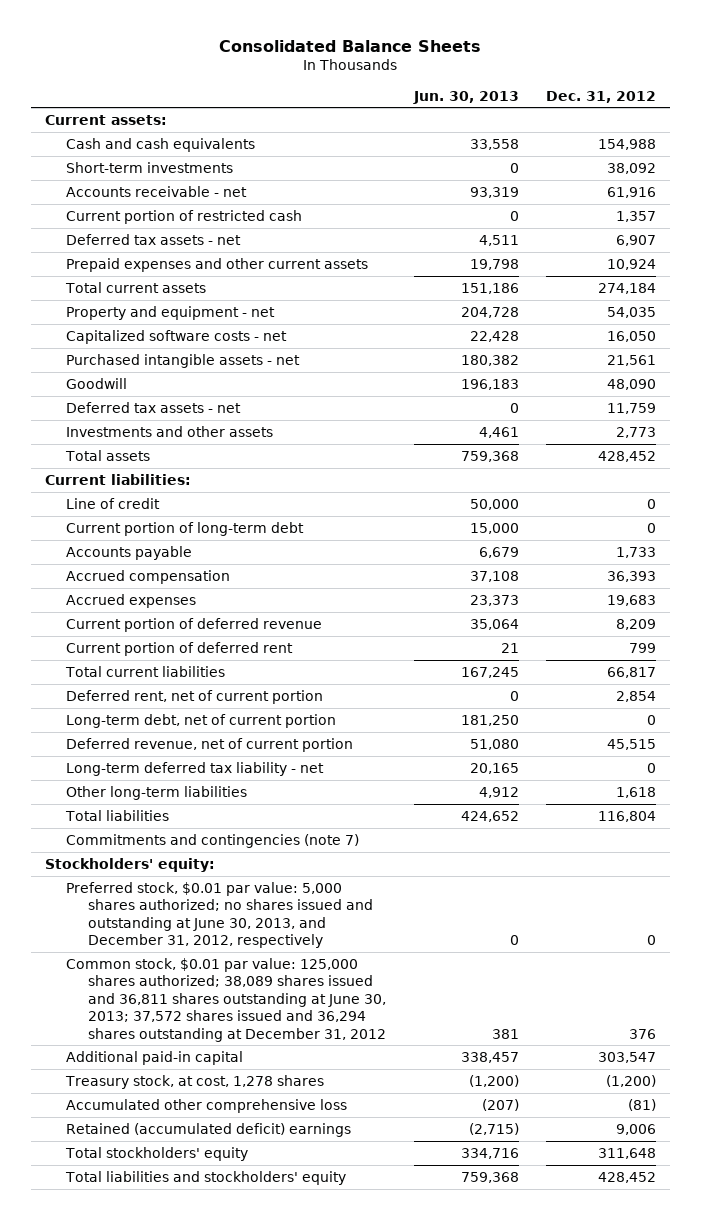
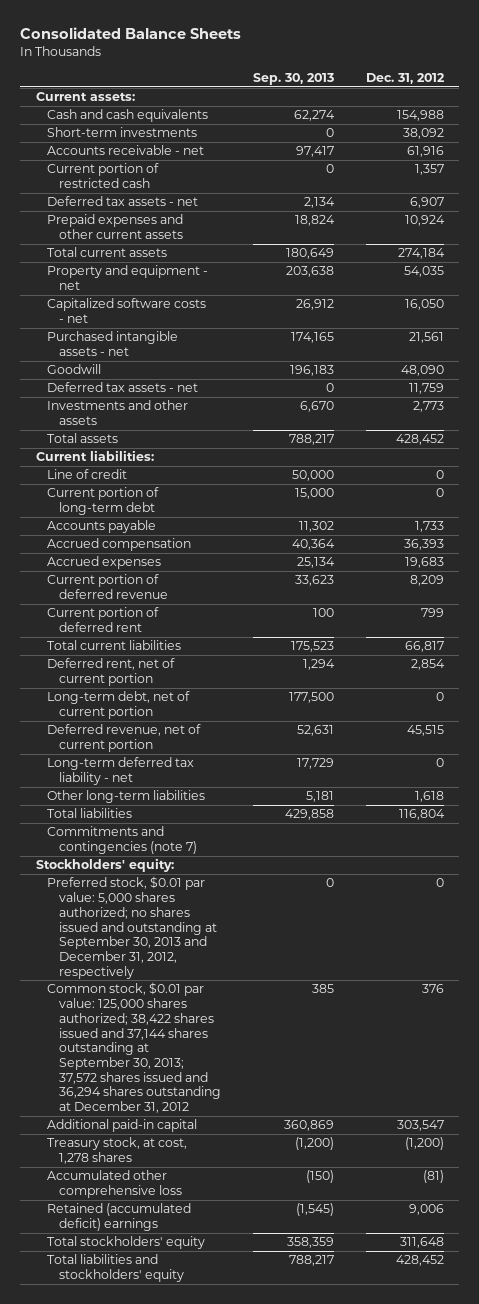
[412,90,519,104] Jun. 30, 2013 -> none
none -> [252,73,334,86] Sep. 30, 2013
[66,881,373,949] Preferred stock, $0.01 par value: 5,000 shares authorized; no shares issued and outstanding at June 30, 2013, and December 31, 2012, respectively -> [47,876,218,979] Preferred stock, $0.01 par value: 5,000 shares authorized; no shares issued and outstanding at September 30, 2013 and December 31, 2012, respectively
[66,957,386,1042] Common stock, $0.01 par value: 125,000 shares authorized; 38,089 shares issued and 36,811 shares outstanding at June 30, 2013; 37,572 shares issued and 36,294 shares outstanding at December 31, 2012 -> [47,982,222,1114] Common stock, $0.01 par value: 125,000 shares authorized; 38,422 shares issued and 37,144 shares outstanding at September 30, 2013; 37,572 shares issued and 36,294 shares outstanding at December 31, 2012

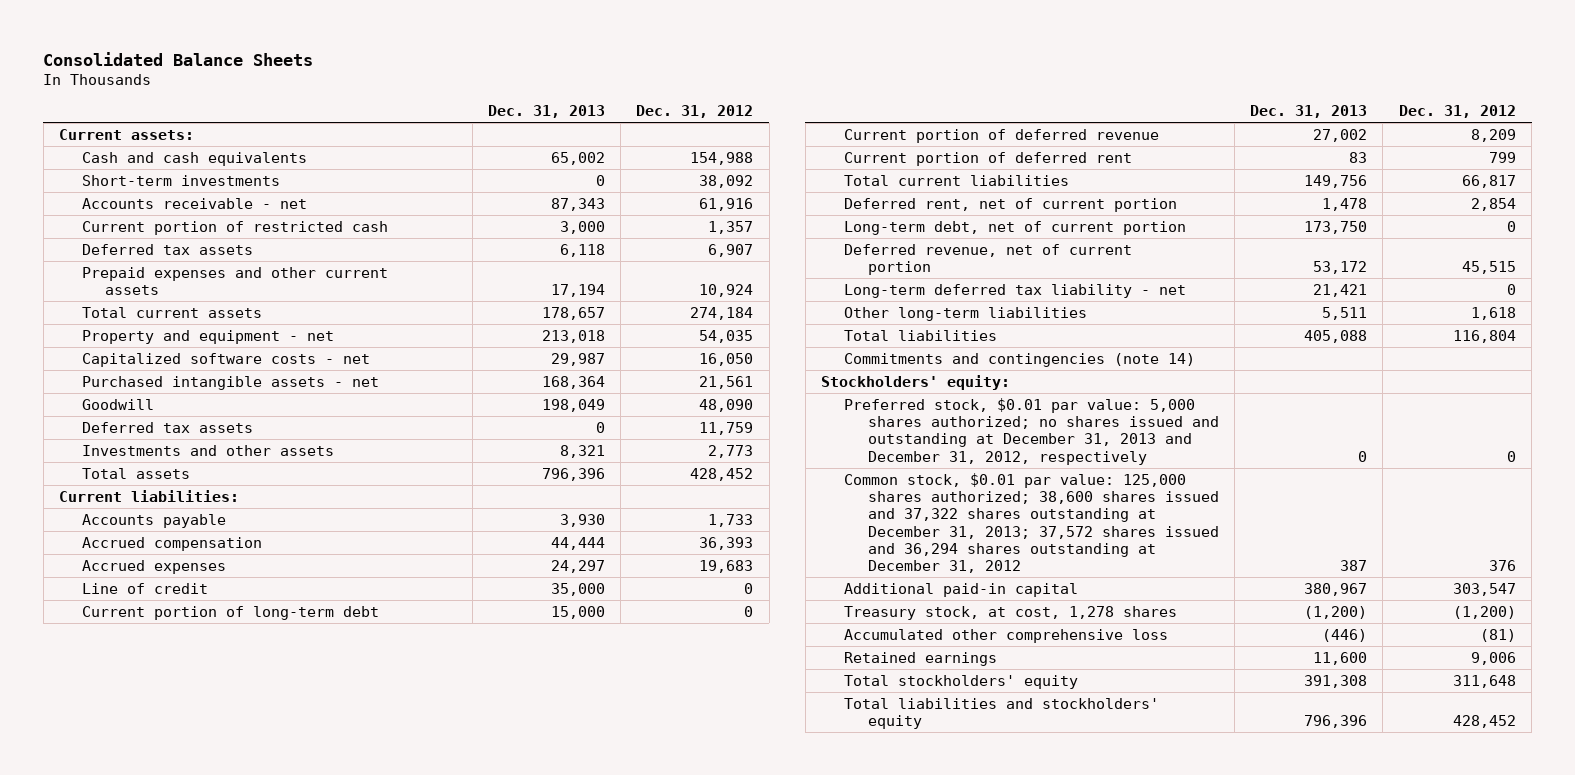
[252,73,334,86] Sep. 30, 2013 -> none
none -> [487,105,605,119] Dec. 31, 2013
[47,196,199,207] Deferred tax assets - net -> [82,243,254,255] Deferred tax assets
[47,382,199,393] Deferred tax assets - net -> [82,421,254,433] Deferred tax assets
[47,469,128,480] Line of credit -> [82,582,209,594] Line of credit
[47,487,160,516] Current portion of long-term debt -> [82,605,380,620] Current portion of long-term debt
[47,826,198,855] Commitments and contingencies (note 7) -> [844,352,1196,367] Commitments and contingencies (note 14)
[47,876,218,979] Preferred stock, $0.01 par value: 5,000 shares authorized; no shares issued and outstanding at September 30, 2013 and December 31, 2012, respectively -> [844,397,1219,465] Preferred stock, $0.01 par value: 5,000 shares authorized; no shares issued and outstanding at December 31, 2013 and December 31, 2012, respectively
[47,982,222,1114] Common stock, $0.01 par value: 125,000 shares authorized; 38,422 shares issued and 37,144 shares outstanding at September 30, 2013; 37,572 shares issued and 36,294 shares outstanding at December 31, 2012 -> [844,472,1219,574] Common stock, $0.01 par value: 125,000 shares authorized; 38,600 shares issued and 37,322 shares outstanding at December 31, 2013; 37,572 shares issued and 36,294 shares outstanding at December 31, 2012
[47,1203,192,1232] Retained (accumulated deficit) earnings -> [844,651,998,666] Retained earnings

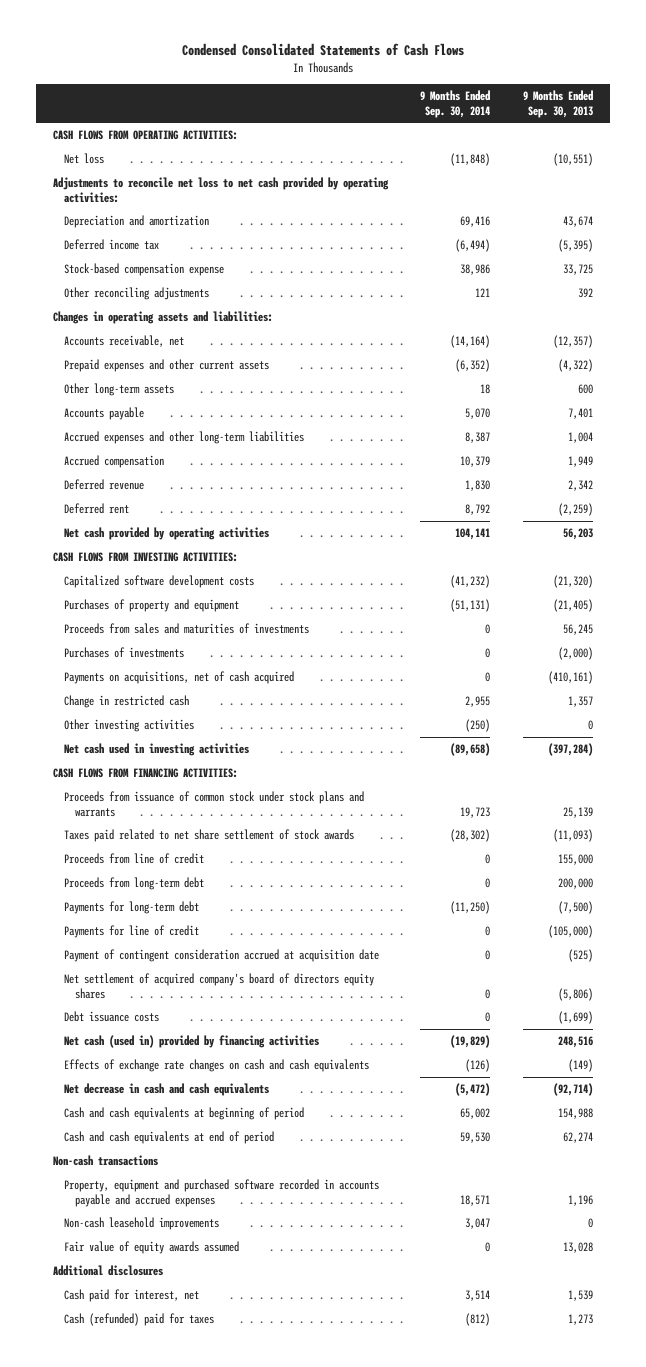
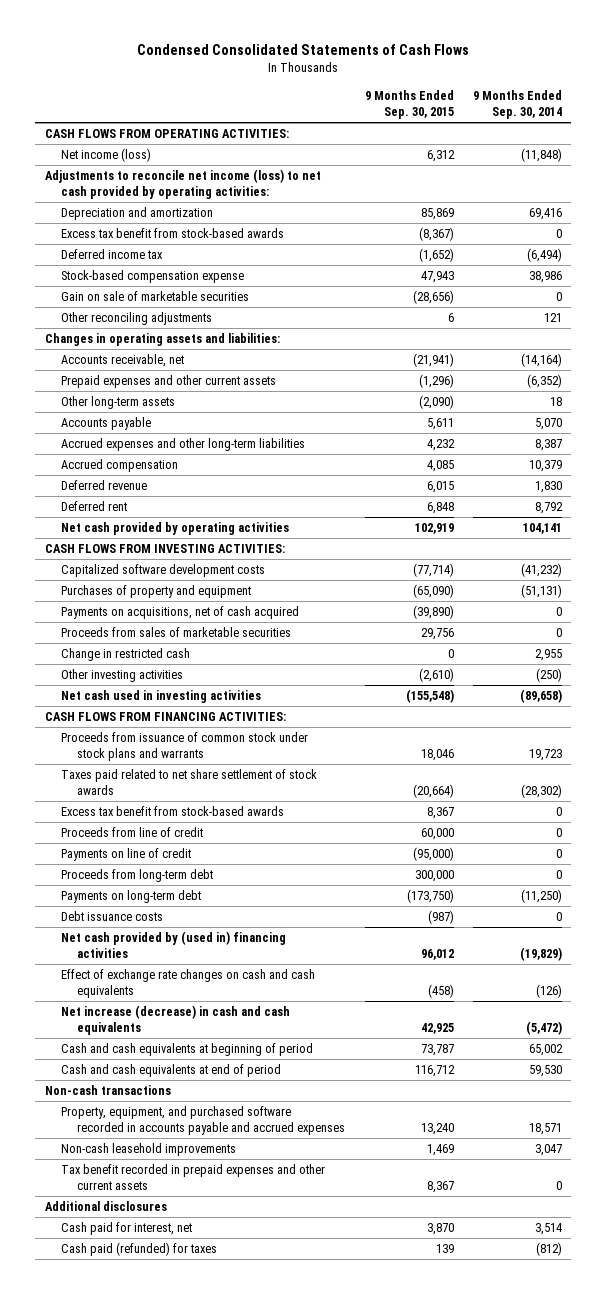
[523,89,594,118] 9 Months Ended Sep. 30, 2013 -> none
none -> [364,89,454,120] 9 Months Ended Sep. 30, 2015
[63,153,104,165] Net loss -> [61,147,152,162] Net income (loss)
[52,177,389,203] Adjustments to reconcile net loss to net cash provided by operating activities: -> [44,168,321,200] Adjustments to reconcile net income (loss) to net cash provided by operating activities:
none -> [61,227,285,238] Excess tax benefit from stock-based awards
none -> [61,290,250,301] Gain on sale of marketable securities
[63,623,309,635] Proceeds from sales and maturities of investments -> none
[63,647,184,659] Purchases of investments -> none
none -> [61,626,292,637] Proceeds from sales of marketable securities
none -> [61,805,285,816] Excess tax benefit from stock-based awards
none -> [61,847,192,861] Payments on line of credit
[63,925,199,939] Payments for line of credit -> none
[63,949,379,963] Payment of contingent consideration accrued at acquisition date -> none
[63,973,374,999] Net settlement of acquired company's board of directors equity shares -> none
[63,901,199,915] Payments for long-term debt -> [61,889,202,903] Payments on long-term debt
[63,1035,319,1049] Net cash (used in) provided by financing activities -> [61,930,287,959] Net cash provided by (used in) financing activities
[63,1059,369,1073] Effects of exchange rate changes on cash and cash equivalents -> [61,968,316,999] Effect of exchange rate changes on cash and cash equivalents
[63,1083,269,1097] Net decrease in cash and cash equivalents -> [61,1004,291,1036] Net increase (decrease) in cash and cash equivalents
[63,1179,379,1207] Property, equipment and purchased software recorded in accounts payable and accrued expenses -> [61,1105,346,1136] Property, equipment, and purchased software recorded in accounts payable and accrued expenses
[63,1241,239,1255] Fair value of equity awards assumed -> none
none -> [61,1163,326,1191] Tax benefit recorded in prepaid expenses and other current assets
[63,1313,214,1327] Cash (refunded) paid for taxes -> [61,1241,218,1256] Cash paid (refunded) for taxes

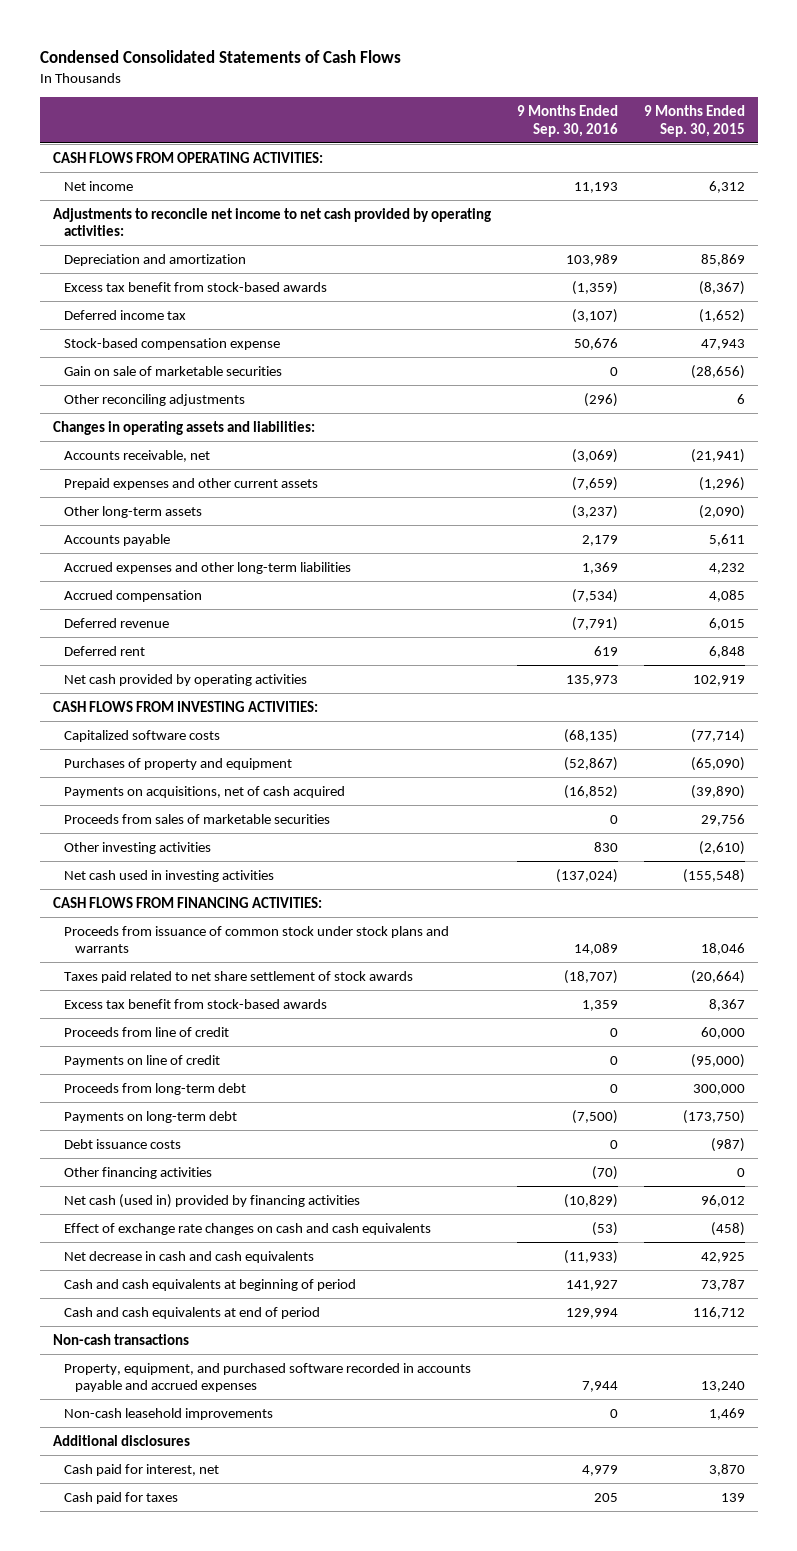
[472,89,562,120] 9 Months Ended Sep. 30, 2014 -> none
none -> [516,105,618,137] 9 Months Ended Sep. 30, 2016
[61,147,152,162] Net income (loss) -> [64,180,134,191] Net income
[44,168,321,200] Adjustments to reconcile net income (loss) to net cash provided by operating activities: -> [52,207,491,237] Adjustments to reconcile net income to net cash provided by operating activities:
[61,563,266,577] Capitalized software development costs -> [64,729,221,742] Capitalized software costs
[61,647,191,661] Change in restricted cash -> none
none -> [64,1166,213,1179] Other financing activities
[61,930,287,959] Net cash provided by (used in) financing activities -> [64,1193,361,1208] Net cash (used in) provided by financing activities
[61,1004,291,1036] Net increase (decrease) in cash and cash equivalents -> [64,1250,315,1263] Net decrease in cash and cash equivalents
[61,1163,326,1191] Tax benefit recorded in prepaid expenses and other current assets -> none
[61,1241,218,1256] Cash paid (refunded) for taxes -> [64,1491,179,1504] Cash paid for taxes

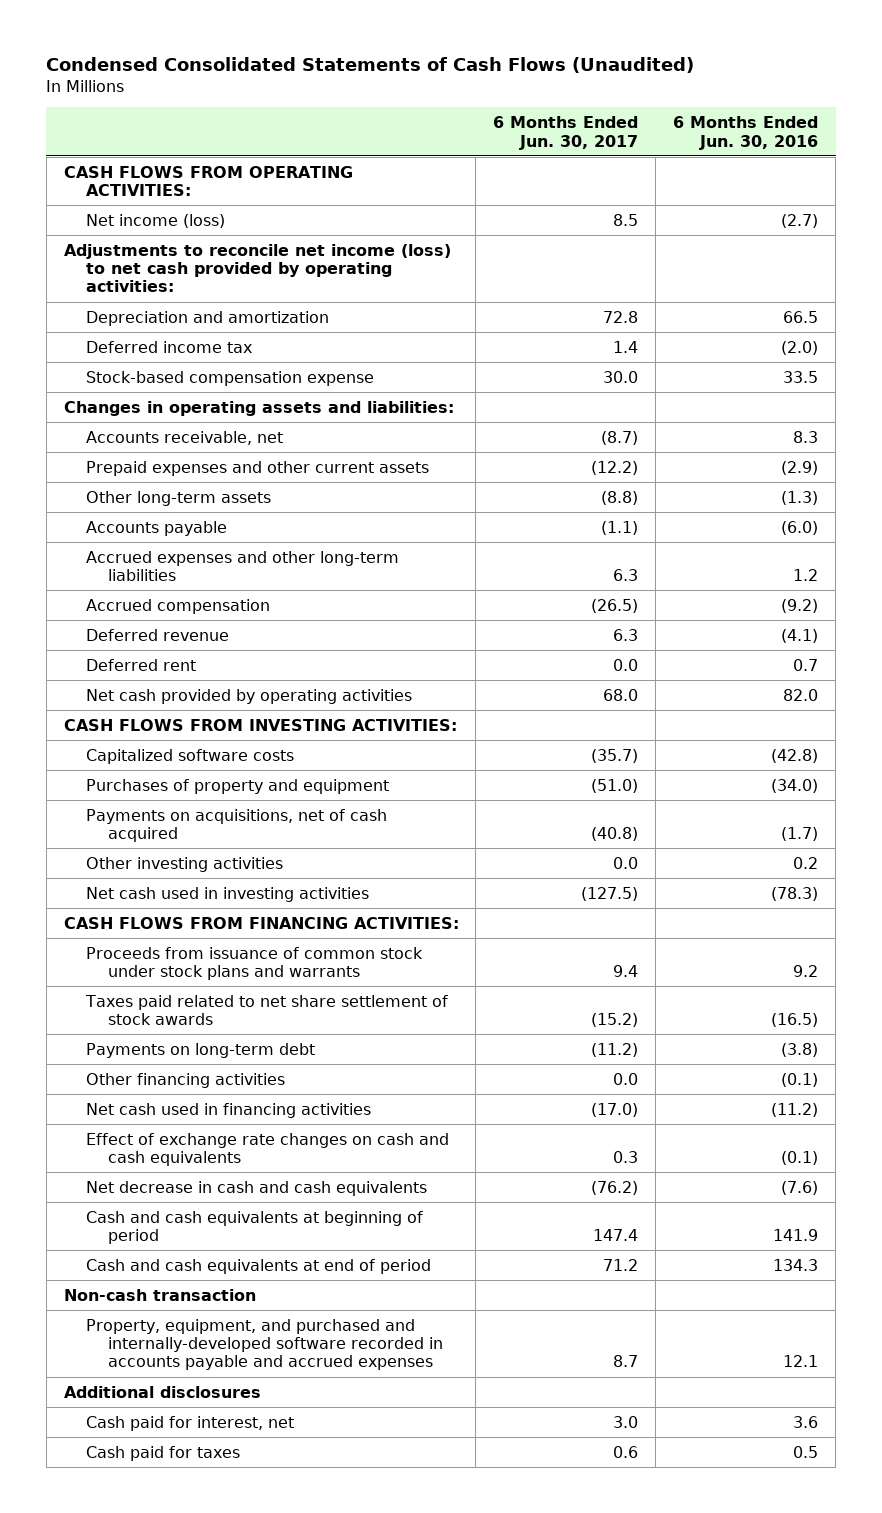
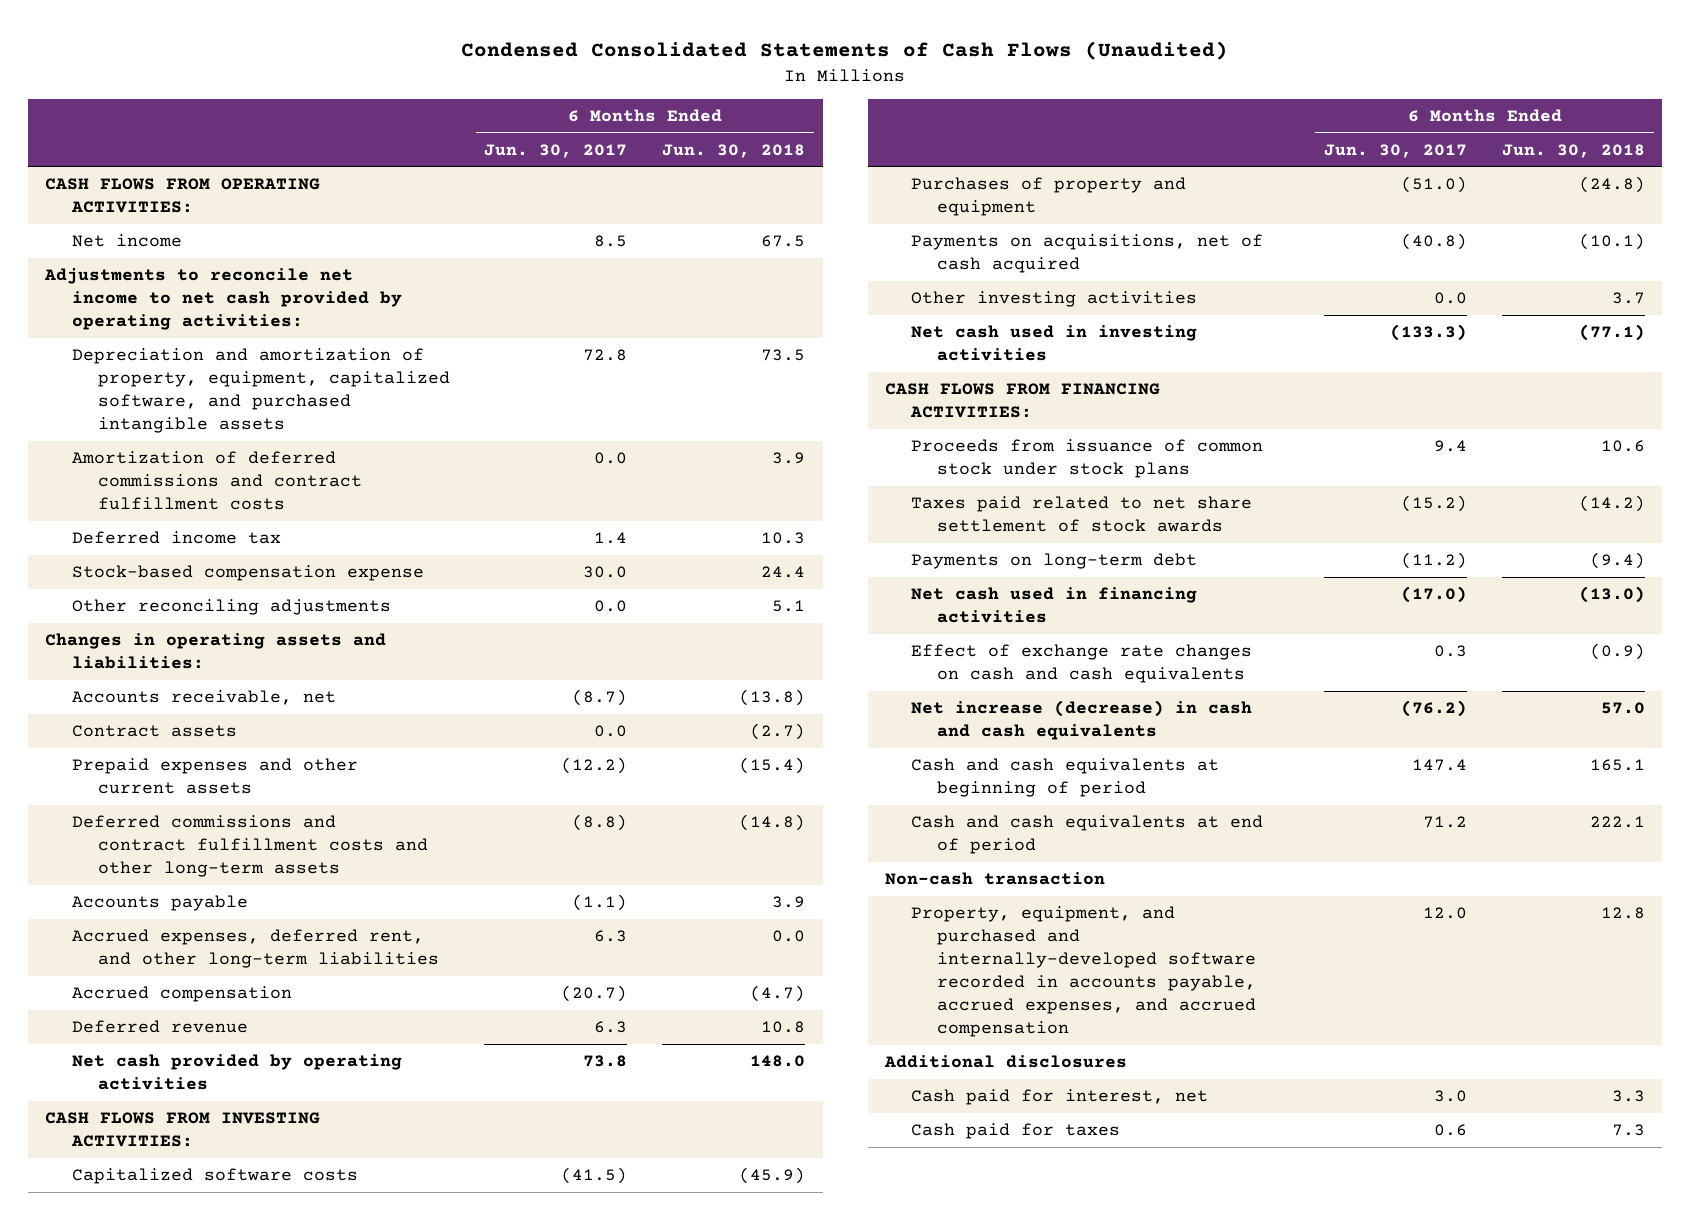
[673,116,819,150] 6 Months Ended Jun. 30, 2016 -> none
none -> [662,143,806,158] Jun. 30, 2018
[85,213,225,228] Net income (loss) -> [71,234,182,248] Net income
[63,243,451,293] Adjustments to reconcile net income (loss) to net cash provided by operating activities: -> [44,268,402,331] Adjustments to reconcile net income to net cash provided by operating activities:
[85,310,329,326] Depreciation and amortization -> [71,348,450,434] Depreciation and amortization of property, equipment, capitalized software, and purchased intangible assets
none -> [71,451,362,511] Amortization of deferred commissions and contract fulfillment costs
none -> [71,599,391,616] Other reconciling adjustments
none -> [71,725,237,738] Contract assets
[85,490,271,506] Other long-term assets -> none
none -> [71,815,428,878] Deferred commissions and contract fulfillment costs and other long-term assets
[85,550,399,582] Accrued expenses and other long-term liabilities -> [71,929,439,969] Accrued expenses, deferred rent, and other long-term liabilities
[591,598,639,613] (26.5) -> [561,985,628,1003] (20.7)
[85,658,196,671] Deferred rent -> none
[603,688,639,701] 68.0 -> [583,1055,628,1068] 73.8
[591,748,639,763] (35.7) -> [561,1167,628,1185] (41.5)
[581,886,639,901] (127.5) -> [1390,324,1468,342] (133.3)
[85,946,423,981] Proceeds from issuance of common stock under stock plans and warrants -> [911,439,1264,479] Proceeds from issuance of common stock under stock plans
[85,1072,285,1088] Other financing activities -> none
[85,1180,427,1196] Net decrease in cash and cash equivalents -> [911,700,1253,741] Net increase (decrease) in cash and cash equivalents
[85,1318,443,1371] Property, equipment, and purchased and internally-developed software recorded in accounts payable and accrued expenses -> [911,906,1257,1037] Property, equipment, and purchased and internally-developed software recorded in accounts payable, accrued expenses, and accrued compensation
[613,1355,639,1368] 8.7 -> [1423,907,1468,920] 12.0

